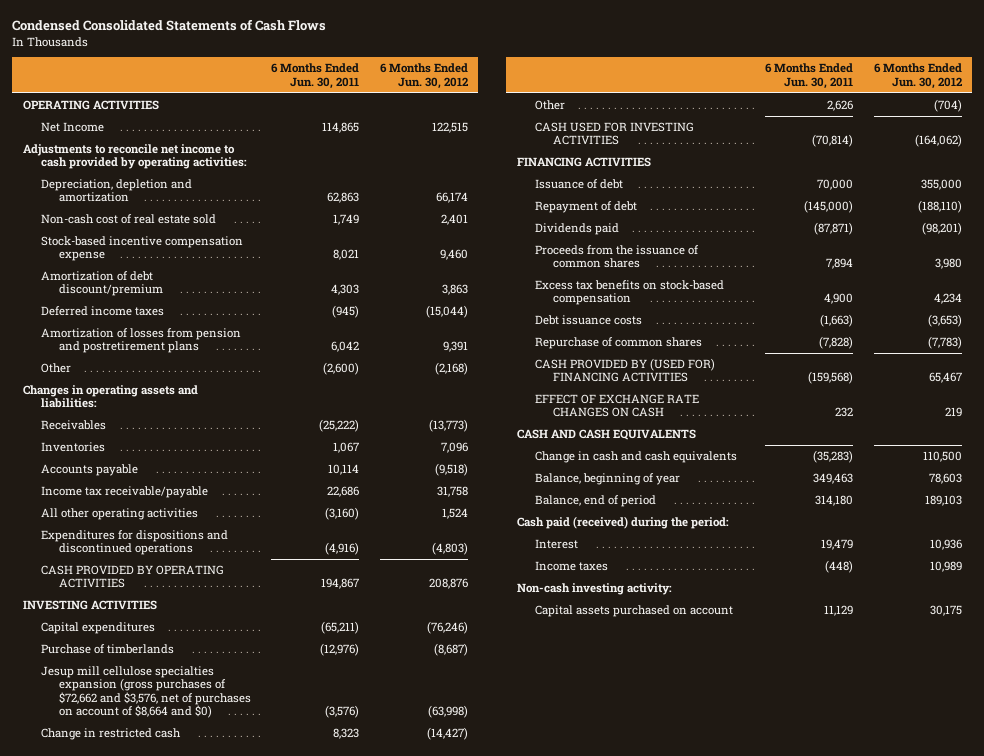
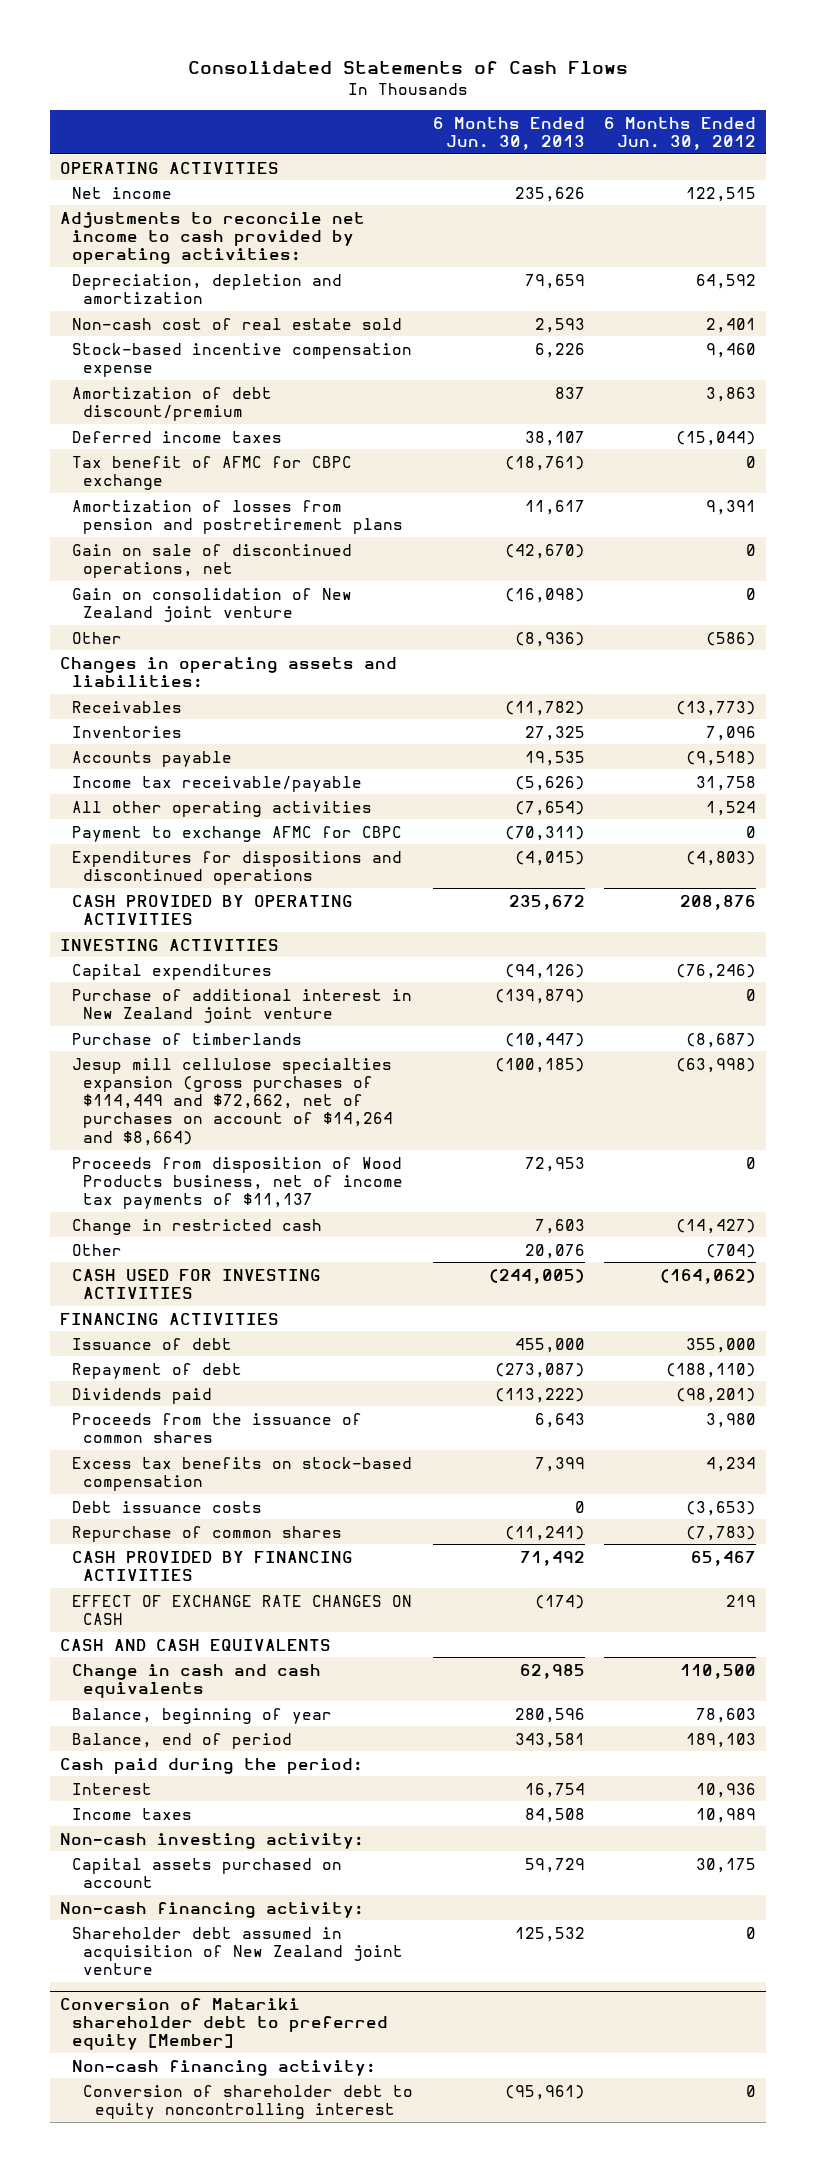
[12,19,327,32] Condensed Consolidated Statements of Cash Flows -> [187,60,628,74] Consolidated Statements of Cash Flows
[271,63,360,89] 6 Months Ended Jun. 30, 2011 -> none
none -> [432,116,585,150] 6 Months Ended Jun. 30, 2013
[40,122,104,133] Net Income -> [71,186,172,199] Net income
[435,192,468,204] 66,174 -> [695,273,756,289] 64,592
none -> [71,455,352,490] Tax benefit of AFMC for CBPC exchange
none -> [71,543,352,578] Gain on sale of discontinued operations, net
none -> [71,587,352,622] Gain on consolidation of New Zealand joint venture
[434,362,468,376] (2,168) -> [705,631,756,646] (586)
none -> [71,825,402,842] Payment to exchange AFMC for CBPC
none -> [71,988,412,1023] Purchase of additional interest in New Zealand joint venture
[40,666,251,719] Jesup mill cellulose specialties expansion (gross purchases of $72,662 and $3,576, net of purchases on account of $8,664 and $0) -> [71,1057,394,1146] Jesup mill cellulose specialties expansion (gross purchases of $114,449 and $72,662, net of purchases on account of $14,264 and $8,664)
none -> [71,1156,404,1210] Proceeds from disposition of Wood Products business, net of income tax payments of $11,137
[534,358,715,383] CASH PROVIDED BY (USED FOR) FINANCING ACTIVITIES -> [71,1550,353,1581] CASH PROVIDED BY FINANCING ACTIVITIES
[516,516,729,530] Cash paid (received) during the period: -> [59,1757,363,1774] Cash paid during the period:
none -> [59,1901,364,1918] Non-cash financing activity:
none -> [71,1926,404,1976] Shareholder debt assumed in acquisition of New Zealand joint venture
none -> [59,1997,388,2051] Conversion of Matariki shareholder debt to preferred equity [Member]
none -> [71,2059,376,2076] Non-cash financing activity:
none -> [83,2084,414,2119] Conversion of shareholder debt to equity noncontrolling interest

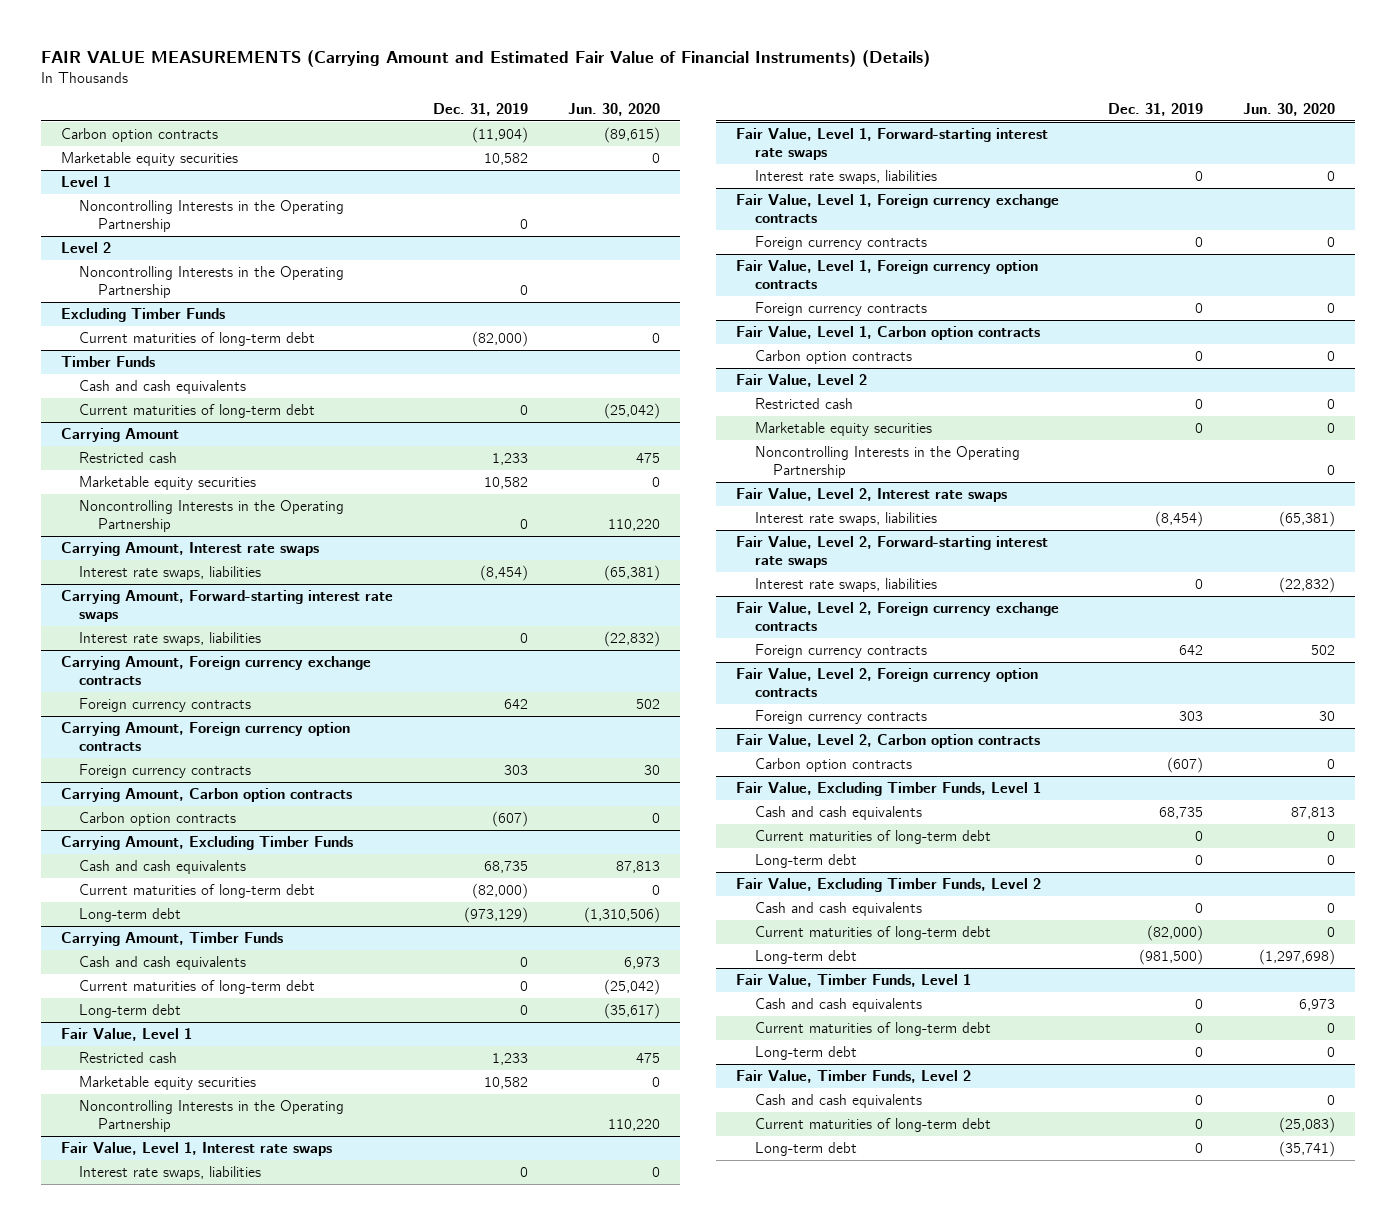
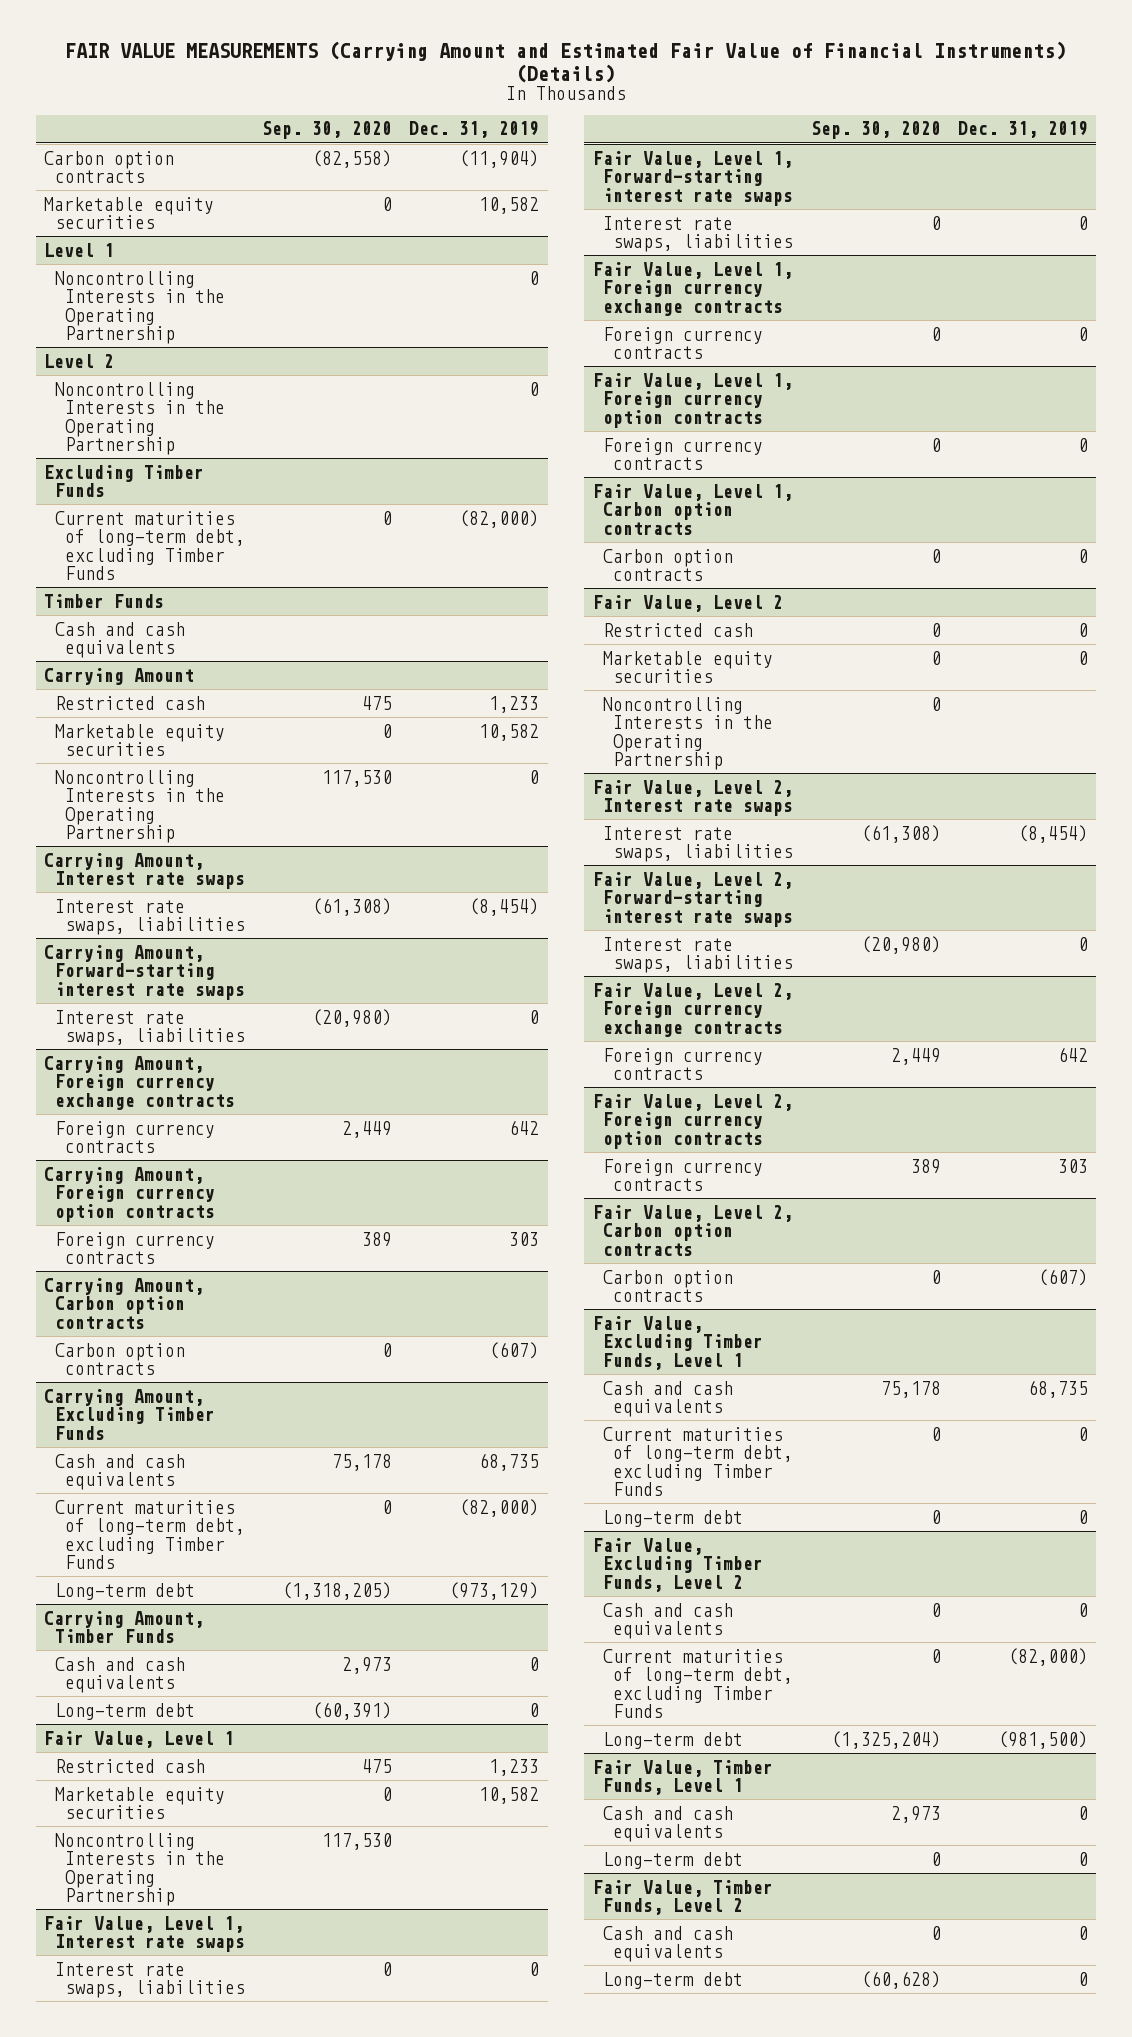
[567,103,660,117] Jun. 30, 2020 -> none
none -> [262,121,393,140] Sep. 30, 2020
[79,331,316,346] Current maturities of long-term debt -> [54,510,245,581] Current maturities of long-term debt, excluding Timber Funds
[79,403,316,418] Current maturities of long-term debt -> none
[79,883,316,898] Current maturities of long-term debt -> [54,1499,245,1570] Current maturities of long-term debt, excluding Timber Funds
[79,979,316,994] Current maturities of long-term debt -> none
[754,829,991,844] Current maturities of long-term debt -> [603,1426,794,1497] Current maturities of long-term debt, excluding Timber Funds
[754,925,991,940] Current maturities of long-term debt -> [603,1648,794,1719] Current maturities of long-term debt, excluding Timber Funds
[754,1021,991,1036] Current maturities of long-term debt -> none
[754,1117,991,1132] Current maturities of long-term debt -> none

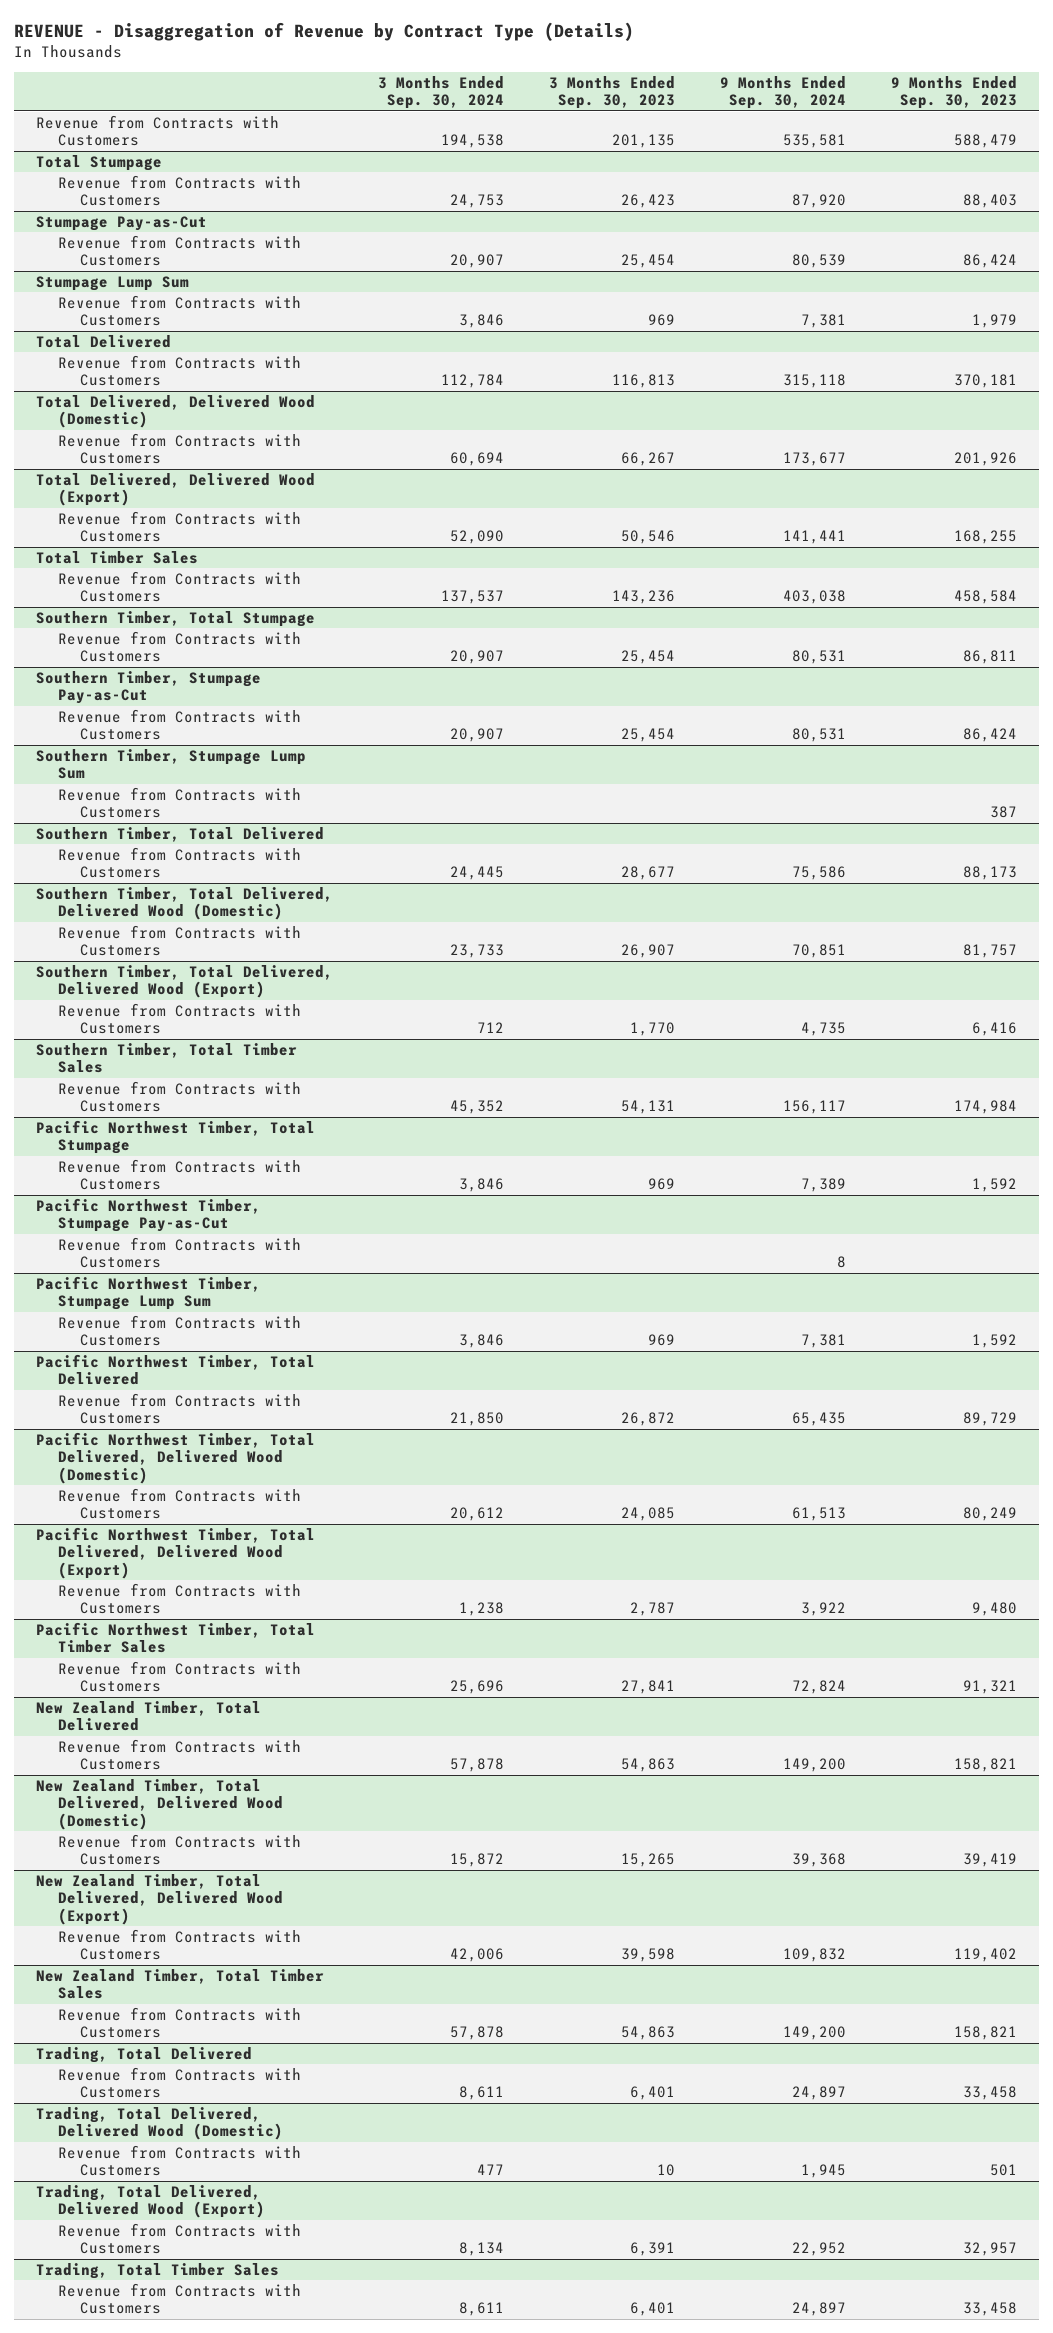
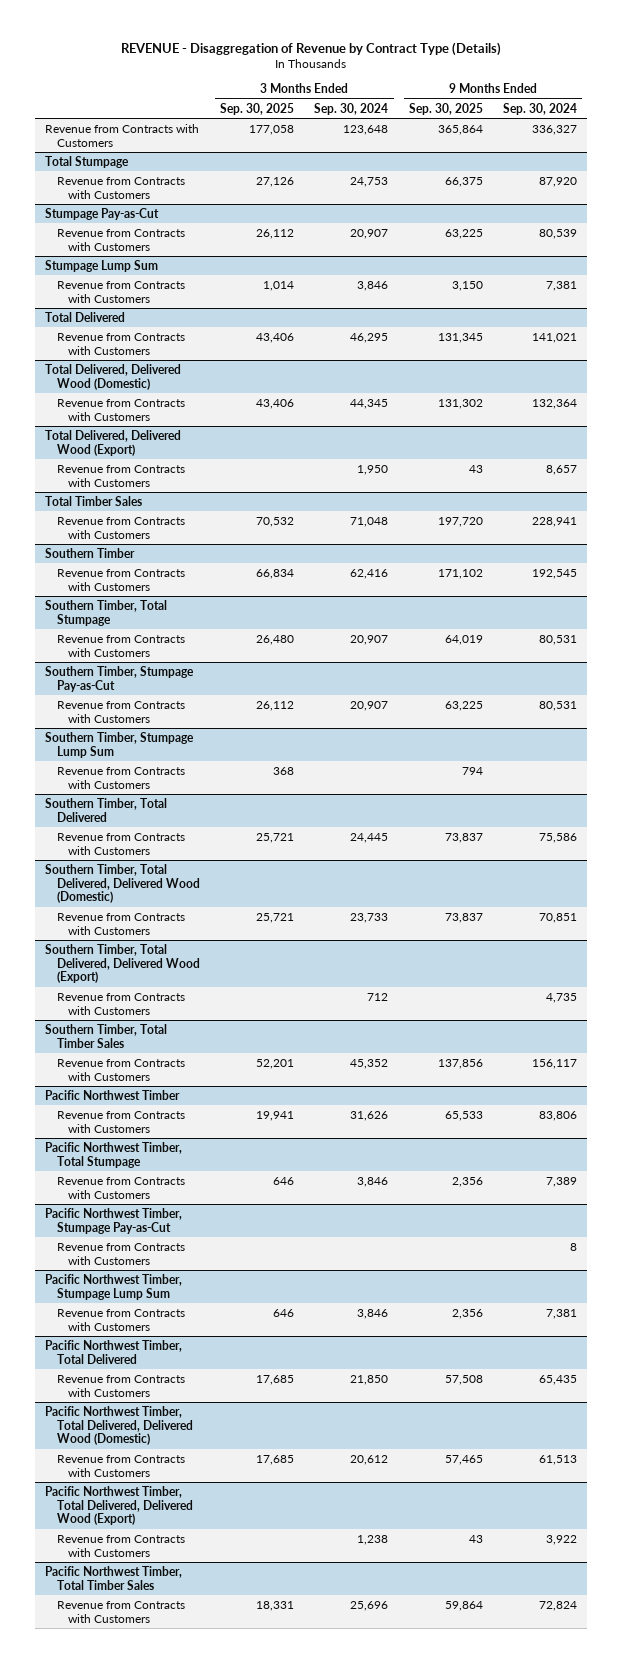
[549,76,676,110] 3 Months Ended Sep. 30, 2023 -> none
[890,76,1017,110] 9 Months Ended Sep. 30, 2023 -> none
none -> [220,102,295,115] Sep. 30, 2025
none -> [408,102,483,115] Sep. 30, 2025
[441,134,505,149] 194,538 -> [343,124,389,135] 123,648
[782,134,846,149] 535,581 -> [532,124,578,135] 336,327
[441,374,505,389] 112,784 -> [350,332,389,343] 46,295
[782,374,846,389] 315,118 -> [532,332,578,343] 141,021
[450,452,505,467] 60,694 -> [350,398,389,409] 44,345
[782,452,846,467] 173,677 -> [532,398,578,409] 132,364
[450,530,505,545] 52,090 -> [357,464,389,475] 1,950
[782,530,846,545] 141,441 -> [546,464,578,475] 8,657
[441,590,505,605] 137,537 -> [350,516,389,527] 71,048
[782,590,846,605] 403,038 -> [532,516,578,527] 228,941
none -> [45,547,136,558] Southern Timber
none -> [56,568,185,591] Revenue from Contracts with Customers
none -> [45,1089,181,1100] Pacific Northwest Timber
none -> [56,1110,185,1133] Revenue from Contracts with Customers
[36,1700,262,1732] New Zealand Timber, Total Delivered -> none
[58,1738,302,1771] Revenue from Contracts with Customers -> none
[36,1778,284,1830] New Zealand Timber, Total Delivered, Delivered Wood (Domestic) -> none
[58,1833,302,1866] Revenue from Contracts with Customers -> none
[36,1873,284,1925] New Zealand Timber, Total Delivered, Delivered Wood (Export) -> none
[58,1928,302,1961] Revenue from Contracts with Customers -> none
[36,1968,325,2000] New Zealand Timber, Total Timber Sales -> none
[58,2006,302,2039] Revenue from Contracts with Customers -> none
[36,2046,253,2063] Trading, Total Delivered -> none
[58,2066,302,2099] Revenue from Contracts with Customers -> none
[36,2106,284,2141] Trading, Total Delivered, Delivered Wood (Domestic) -> none
[58,2144,302,2177] Revenue from Contracts with Customers -> none
[36,2184,266,2219] Trading, Total Delivered, Delivered Wood (Export) -> none
[58,2222,302,2255] Revenue from Contracts with Customers -> none
[36,2262,280,2279] Trading, Total Timber Sales -> none
[58,2282,302,2315] Revenue from Contracts with Customers -> none

